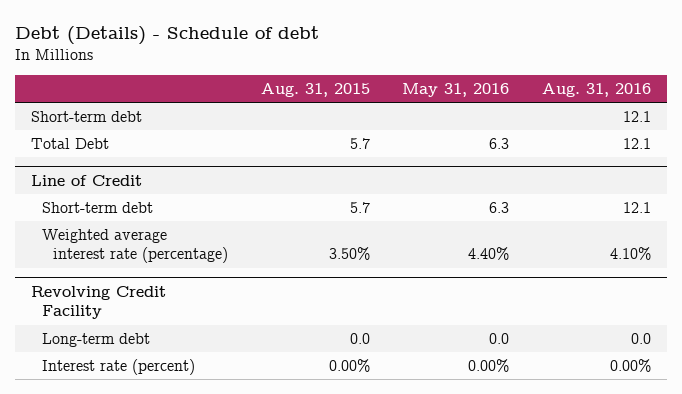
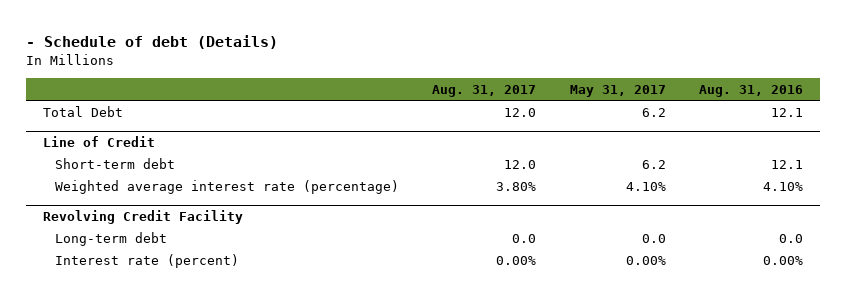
[15,26,320,46] Debt (Details) - Schedule of debt -> [26,35,279,50] - Schedule of debt (Details)
[260,83,370,98] Aug. 31, 2015 -> none
[402,83,510,98] May 31, 2016 -> none
none -> [432,84,537,97] Aug. 31, 2017
none -> [569,84,666,97] May 31, 2017
[31,110,143,122] Short-term debt -> none

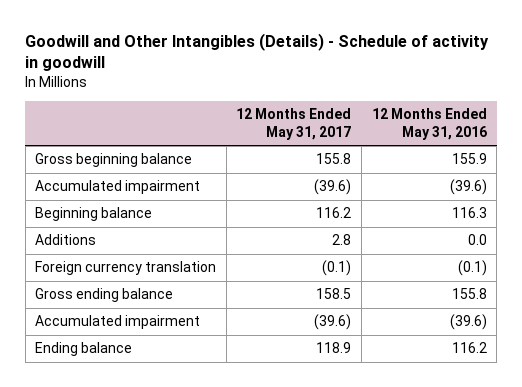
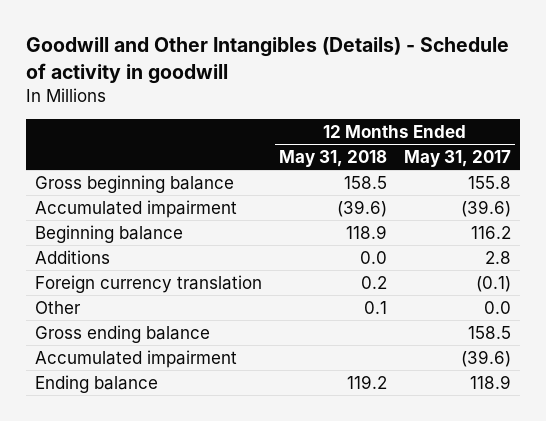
[371,108,487,140] 12 Months Ended May 31, 2016 -> none
none -> [278,149,387,167] May 31, 2018
none -> [34,300,81,314] Other

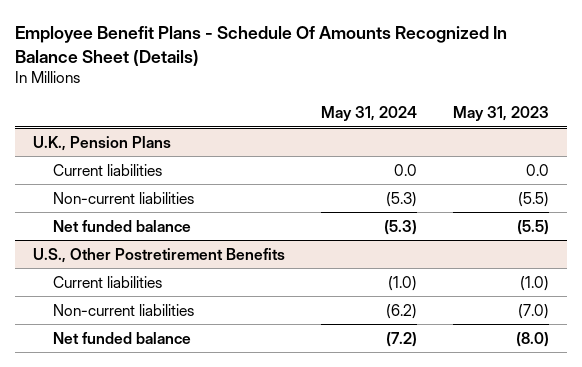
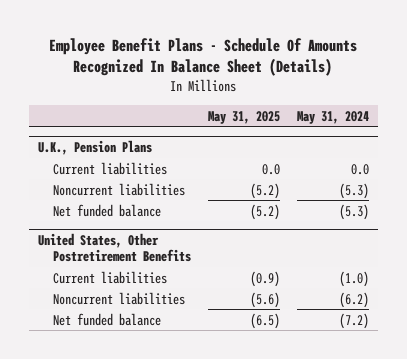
[453,106,550,122] May 31, 2023 -> none
none -> [207,110,280,124] May 31, 2025
[52,191,194,204] Non-current liabilities -> [52,182,185,196] Noncurrent liabilities
[33,247,286,263] U.S., Other Postretirement Benefits -> none
none -> [37,232,191,262] United States, Other Postretirement Benefits
[52,303,194,316] Non-current liabilities -> [52,291,185,305] Noncurrent liabilities

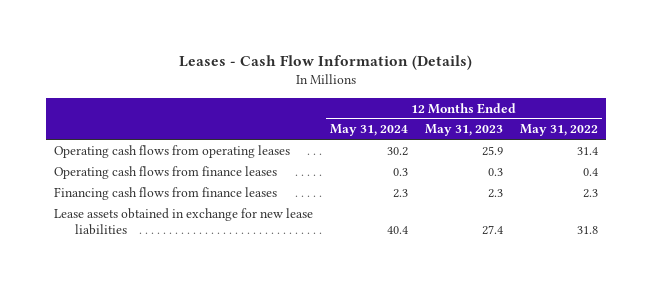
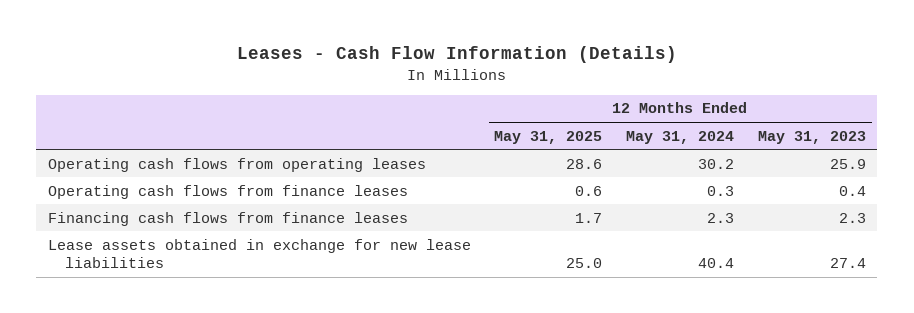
[519,124,598,137] May 31, 2022 -> none
none -> [494,130,603,144] May 31, 2025
[487,167,503,176] 0.3 -> [838,185,866,196] 0.4

